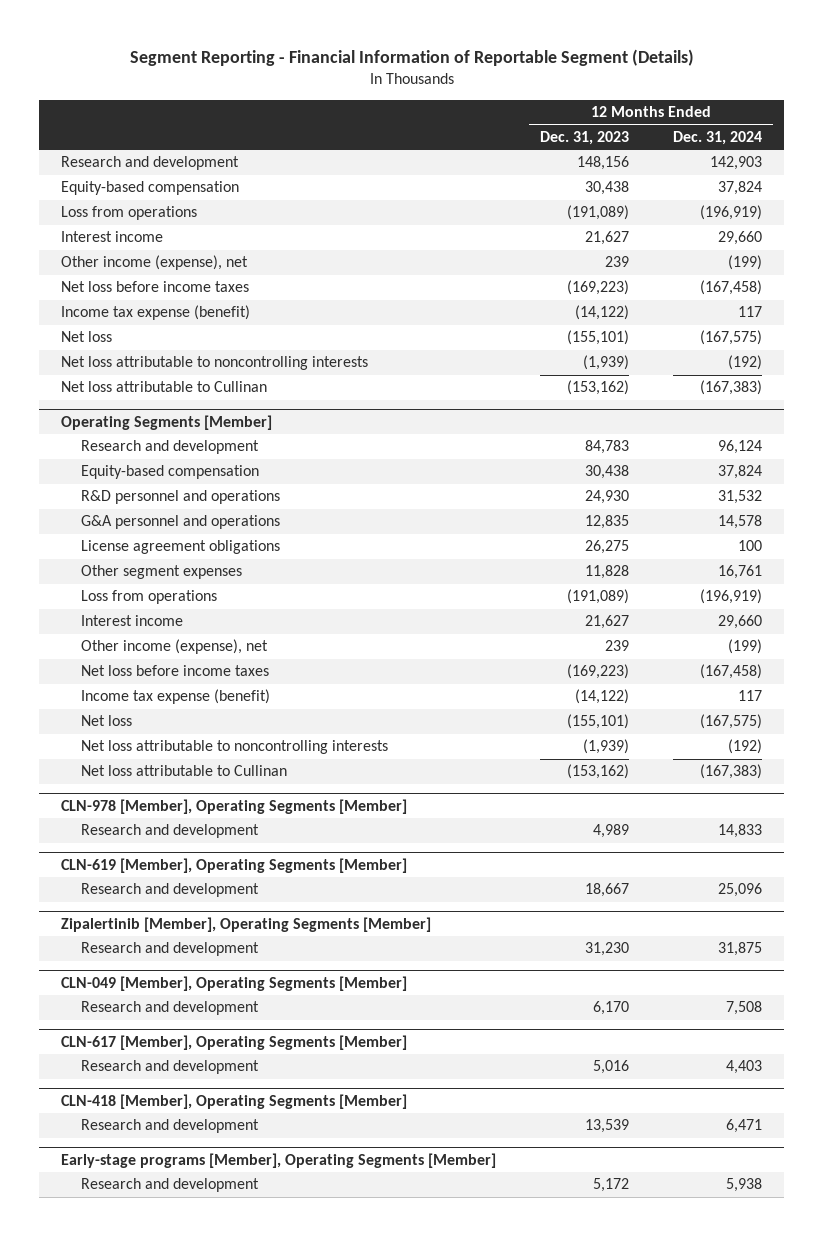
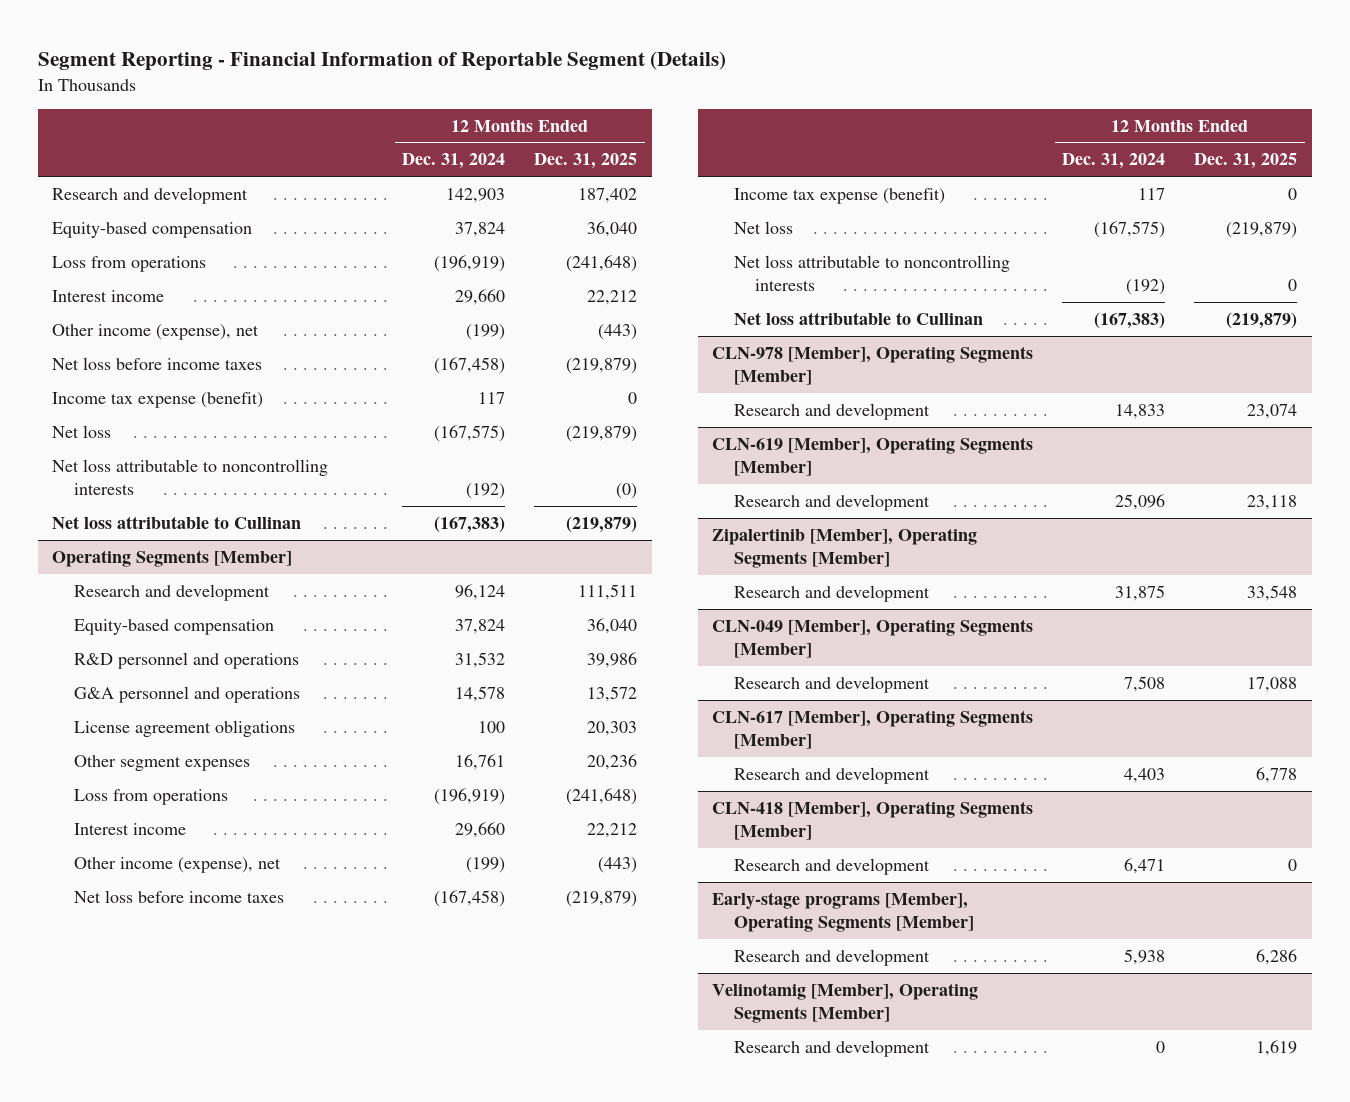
[540,131,630,146] Dec. 31, 2023 -> none
none -> [534,153,638,170] Dec. 31, 2025
none -> [712,982,979,1024] Velinotamig [Member], Operating Segments [Member]
none -> [733,1039,930,1057] Research and development

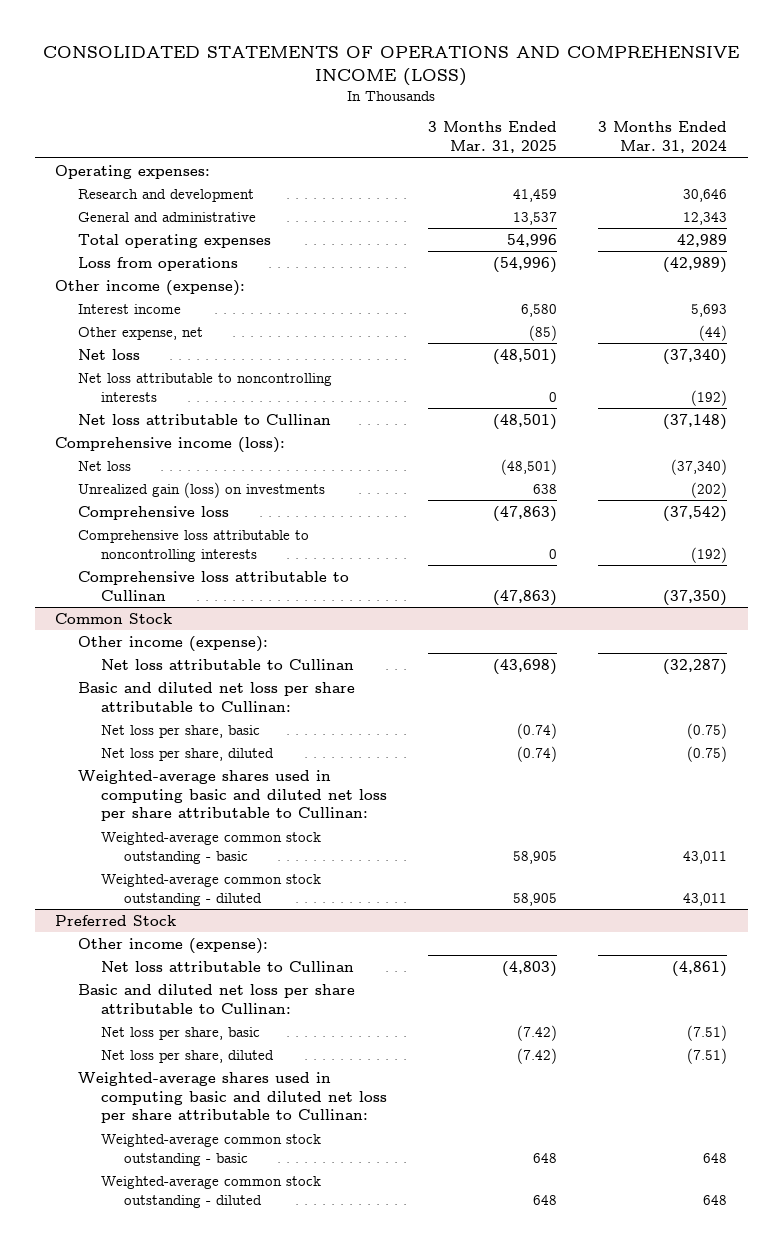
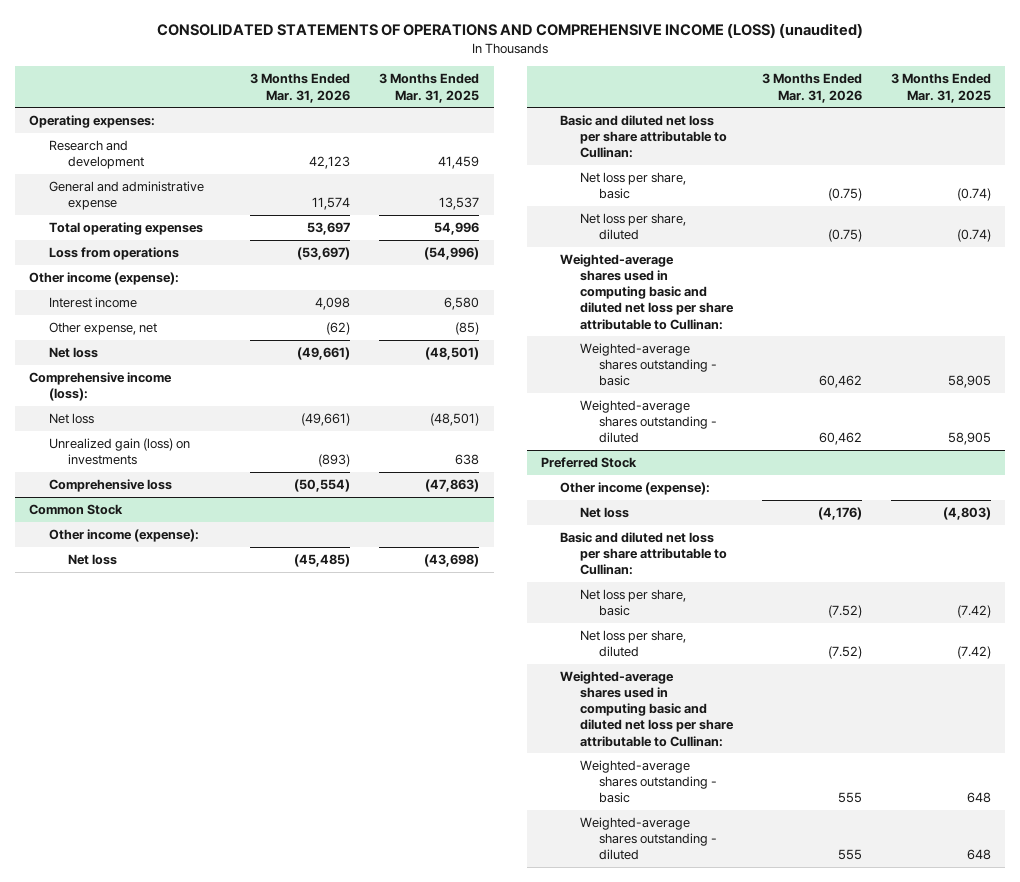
[43,45,740,86] CONSOLIDATED STATEMENTS OF OPERATIONS AND COMPREHENSIVE INCOME (LOSS) -> [157,23,864,39] CONSOLIDATED STATEMENTS OF OPERATIONS AND COMPREHENSIVE INCOME (LOSS) (unaudited)
[598,121,728,154] 3 Months Ended Mar. 31, 2024 -> none
none -> [250,73,351,103] 3 Months Ended Mar. 31, 2026
[78,211,257,222] General and administrative -> [48,181,204,211] General and administrative expense
[78,372,333,402] Net loss attributable to noncontrolling interests -> none
[78,413,332,425] Net loss attributable to Cullinan -> none
[78,529,310,562] Comprehensive loss attributable to noncontrolling interests -> none
[78,570,350,601] Comprehensive loss attributable to Cullinan -> none
[100,658,354,670] Net loss attributable to Cullinan -> [68,554,118,566] Net loss
[100,831,321,864] Weighted-average common stock outstanding - basic -> [579,343,717,387] Weighted-average shares outstanding - basic
[100,873,321,906] Weighted-average common stock outstanding - diluted -> [579,400,717,444] Weighted-average shares outstanding - diluted
[100,960,354,972] Net loss attributable to Cullinan -> [579,507,629,519] Net loss
[100,1133,321,1166] Weighted-average common stock outstanding - basic -> [579,760,717,804] Weighted-average shares outstanding - basic
[100,1175,321,1208] Weighted-average common stock outstanding - diluted -> [579,817,717,861] Weighted-average shares outstanding - diluted

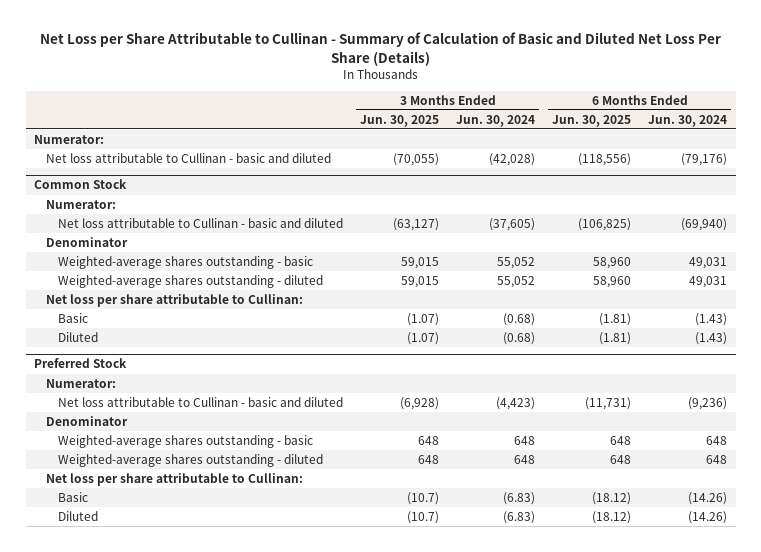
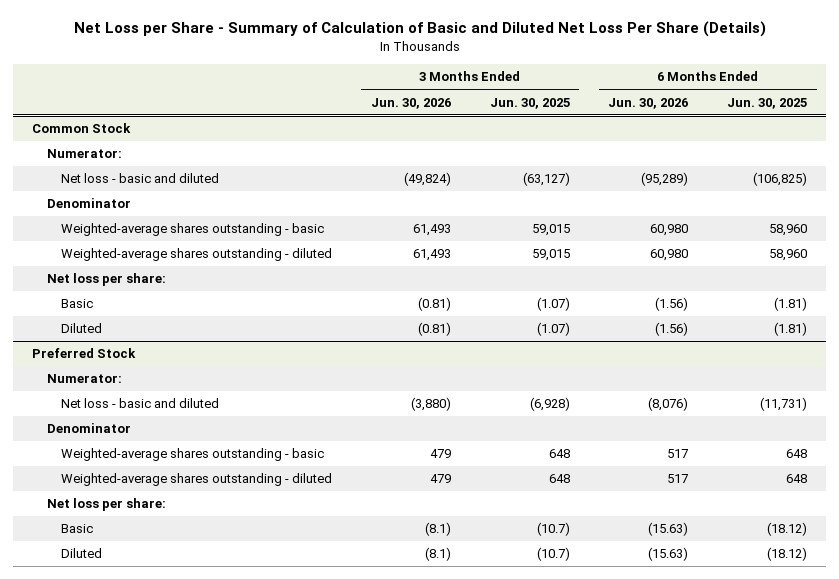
[39,32,721,66] Net Loss per Share Attributable to Cullinan - Summary of Calculation of Basic and Diluted Net Loss Per Share (Details) -> [73,21,766,38] Net Loss per Share - Summary of Calculation of Basic and Diluted Net Loss Per Share (Details)
[456,114,536,127] Jun. 30, 2024 -> none
[648,114,728,127] Jun. 30, 2024 -> none
none -> [371,97,452,109] Jun. 30, 2026
none -> [608,97,689,109] Jun. 30, 2026
[34,134,105,144] Numerator: -> none
[46,152,332,163] Net loss attributable to Cullinan - basic and diluted -> none
[58,217,344,228] Net loss attributable to Cullinan - basic and diluted -> [61,173,220,184] Net loss - basic and diluted
[46,293,304,307] Net loss per share attributable to Cullinan: -> [46,273,166,287] Net loss per share:
[58,396,344,407] Net loss attributable to Cullinan - basic and diluted -> [61,398,220,409] Net loss - basic and diluted
[46,472,304,486] Net loss per share attributable to Cullinan: -> [46,498,166,512] Net loss per share:

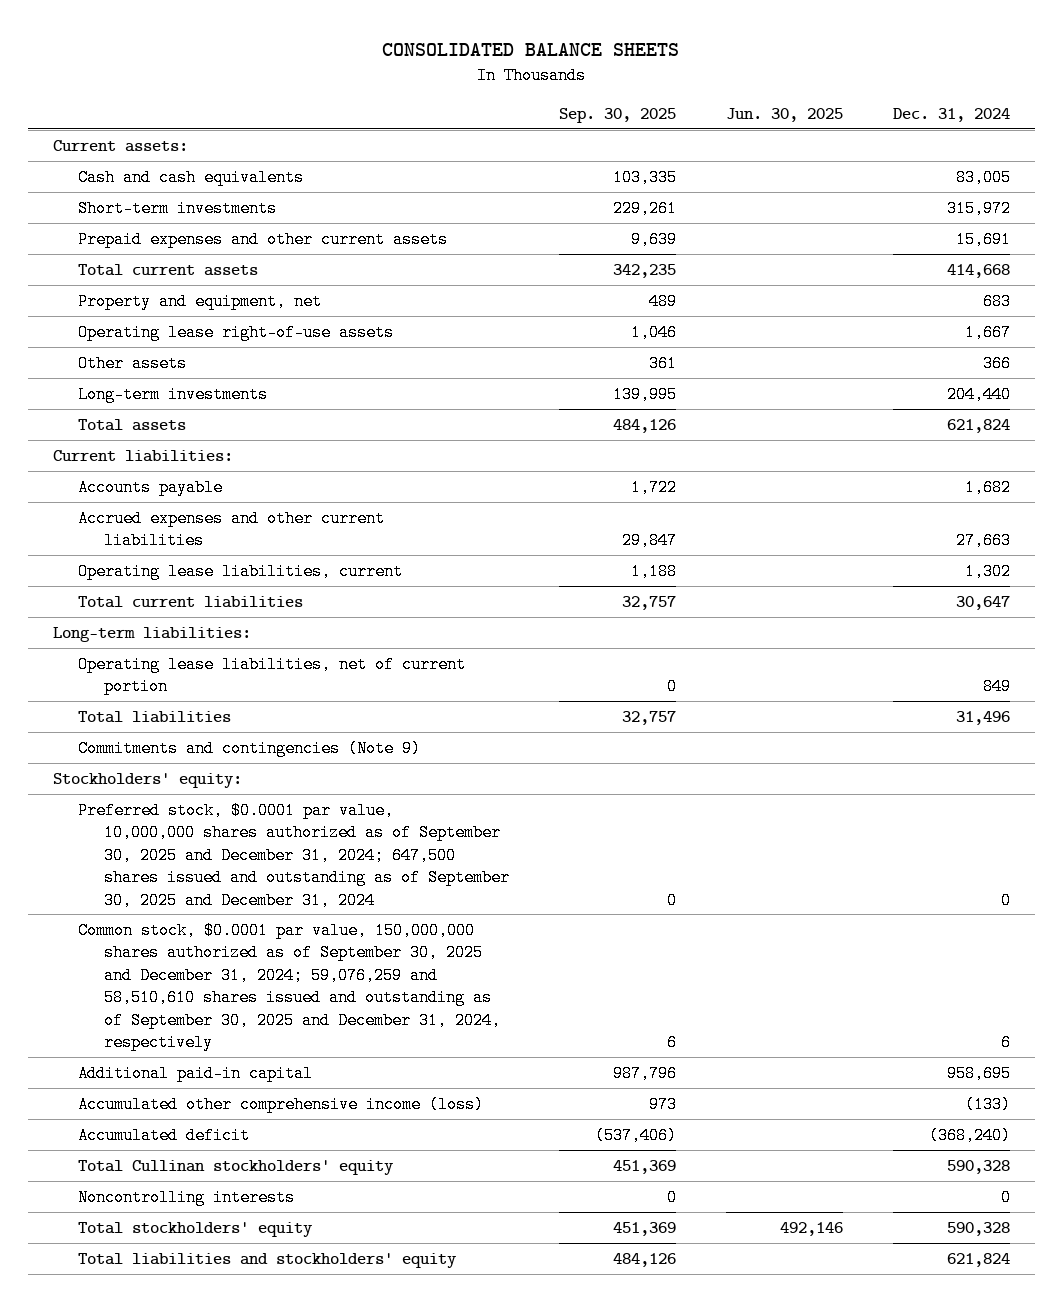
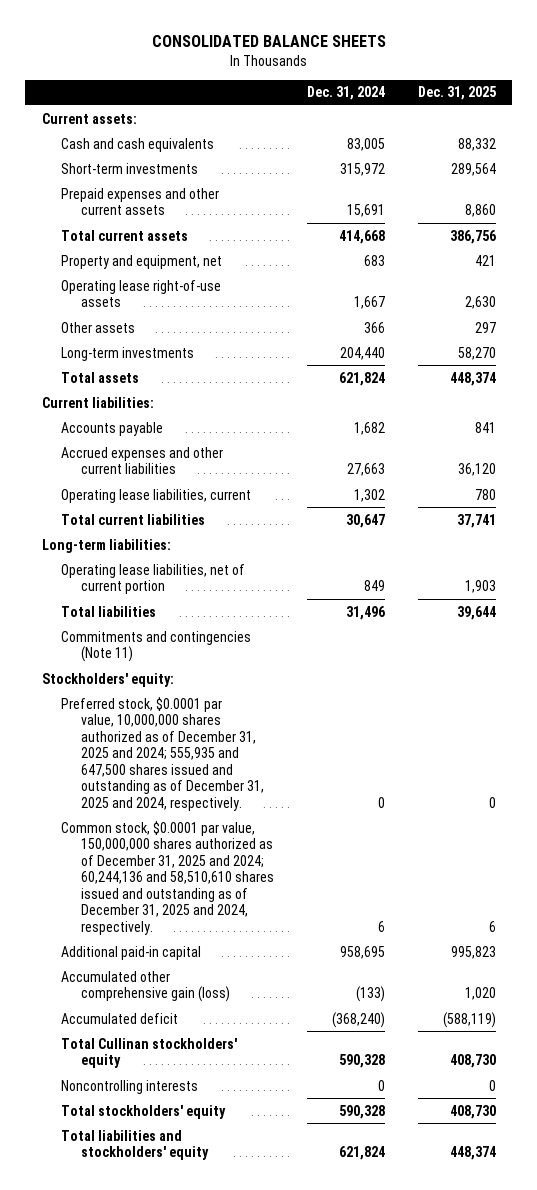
[558,108,676,124] Sep. 30, 2025 -> none
[726,108,844,123] Jun. 30, 2025 -> none
none -> [417,86,496,101] Dec. 31, 2025
[78,739,422,757] Commitments and contingencies (Note 9) -> [61,630,252,663] Commitments and contingencies (Note 11)
[78,801,510,909] Preferred stock, $0.0001 par value, 10,000,000 shares authorized as of September 30, 2025 and December 31, 2024; 647,500 shares issued and outstanding as of September 30, 2025 and December 31, 2024 -> [61,696,264,811] Preferred stock, $0.0001 par value, 10,000,000 shares authorized as of December 31, 2025 and 2024; 555,935 and 647,500 shares issued and outstanding as of December 31, 2025 and 2024, respectively.
[78,921,501,1051] Common stock, $0.0001 par value, 150,000,000 shares authorized as of September 30, 2025 and December 31, 2024; 59,076,259 and 58,510,610 shares issued and outstanding as of September 30, 2025 and December 31, 2024, respectively -> [61,820,274,935] Common stock, $0.0001 par value, 150,000,000 shares authorized as of December 31, 2025 and 2024; 60,244,136 and 58,510,610 shares issued and outstanding as of December 31, 2025 and 2024, respectively.
[78,1095,485,1113] Accumulated other comprehensive income (loss) -> [61,970,230,1003] Accumulated other comprehensive gain (loss)

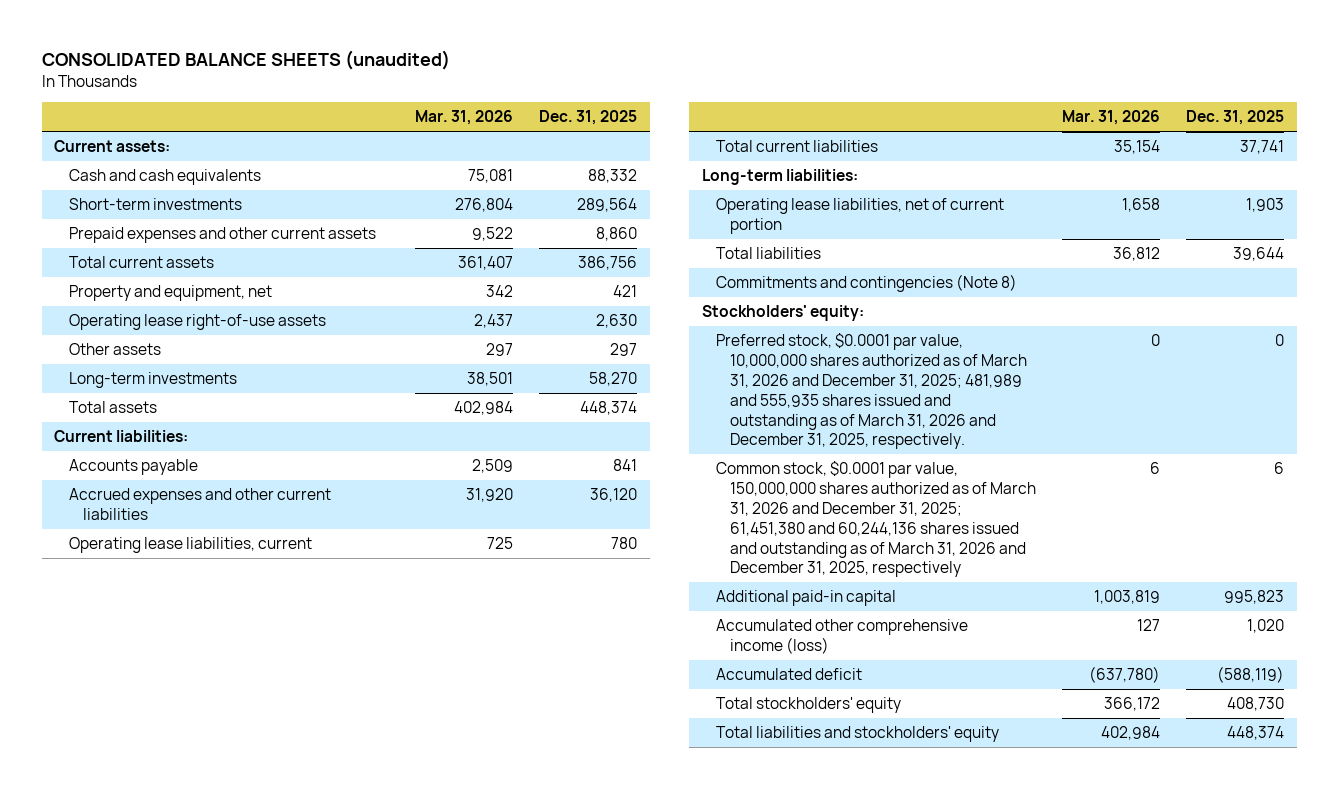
[151,34,386,47] CONSOLIDATED BALANCE SHEETS -> [41,49,450,70] CONSOLIDATED BALANCE SHEETS (unaudited)
[306,86,385,101] Dec. 31, 2024 -> none
none -> [415,110,514,126] Mar. 31, 2026
[61,630,252,663] Commitments and contingencies (Note 11) -> [715,274,1017,293] Commitments and contingencies (Note 8)
[61,696,264,811] Preferred stock, $0.0001 par value, 10,000,000 shares authorized as of December 31, 2025 and 2024; 555,935 and 647,500 shares issued and outstanding as of December 31, 2025 and 2024, respectively. -> [715,333,1028,450] Preferred stock, $0.0001 par value, 10,000,000 shares authorized as of March 31, 2026 and December 31, 2025; 481,989 and 555,935 shares issued and outstanding as of March 31, 2026 and December 31, 2025, respectively.
[61,820,274,935] Common stock, $0.0001 par value, 150,000,000 shares authorized as of December 31, 2025 and 2024; 60,244,136 and 58,510,610 shares issued and outstanding as of December 31, 2025 and 2024, respectively. -> [715,461,1037,578] Common stock, $0.0001 par value, 150,000,000 shares authorized as of March 31, 2026 and December 31, 2025; 61,451,380 and 60,244,136 shares issued and outstanding as of March 31, 2026 and December 31, 2025, respectively
[61,970,230,1003] Accumulated other comprehensive gain (loss) -> [715,619,968,655] Accumulated other comprehensive income (loss)
[61,1037,238,1069] Total Cullinan stockholders' equity -> none
[61,1079,199,1094] Noncontrolling interests -> none

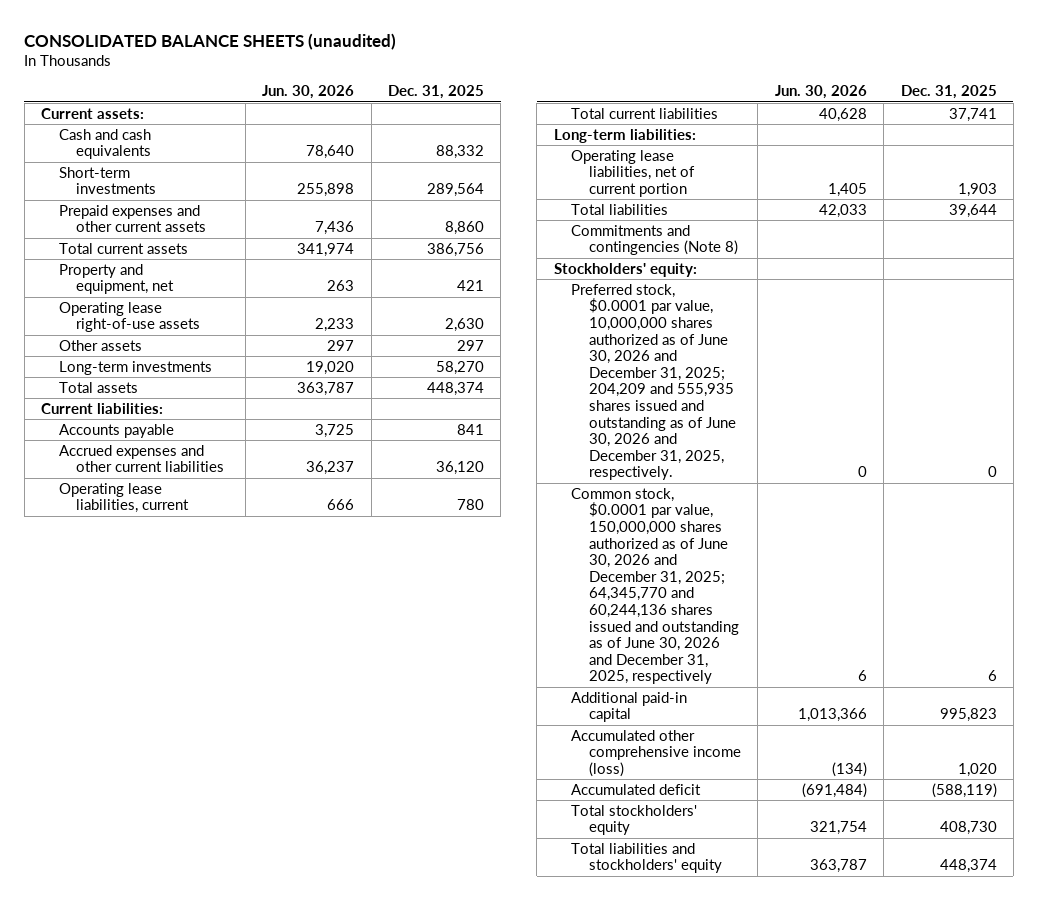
[415,110,514,126] Mar. 31, 2026 -> none
none -> [262,85,355,100] Jun. 30, 2026
[715,333,1028,450] Preferred stock, $0.0001 par value, 10,000,000 shares authorized as of March 31, 2026 and December 31, 2025; 481,989 and 555,935 shares issued and outstanding as of March 31, 2026 and December 31, 2025, respectively. -> [571,283,736,481] Preferred stock, $0.0001 par value, 10,000,000 shares authorized as of June 30, 2026 and December 31, 2025; 204,209 and 555,935 shares issued and outstanding as of June 30, 2026 and December 31, 2025, respectively.
[715,461,1037,578] Common stock, $0.0001 par value, 150,000,000 shares authorized as of March 31, 2026 and December 31, 2025; 61,451,380 and 60,244,136 shares issued and outstanding as of March 31, 2026 and December 31, 2025, respectively -> [571,487,739,685] Common stock, $0.0001 par value, 150,000,000 shares authorized as of June 30, 2026 and December 31, 2025; 64,345,770 and 60,244,136 shares issued and outstanding as of June 30, 2026 and December 31, 2025, respectively

